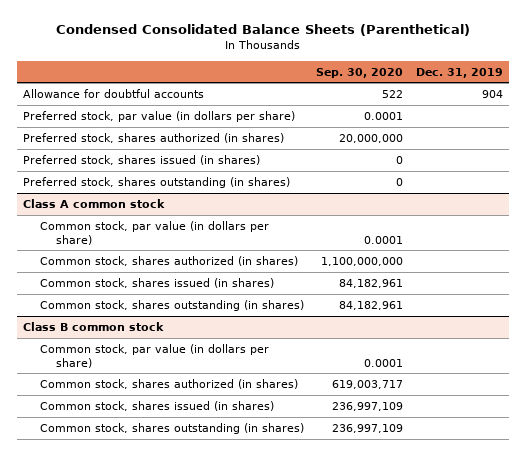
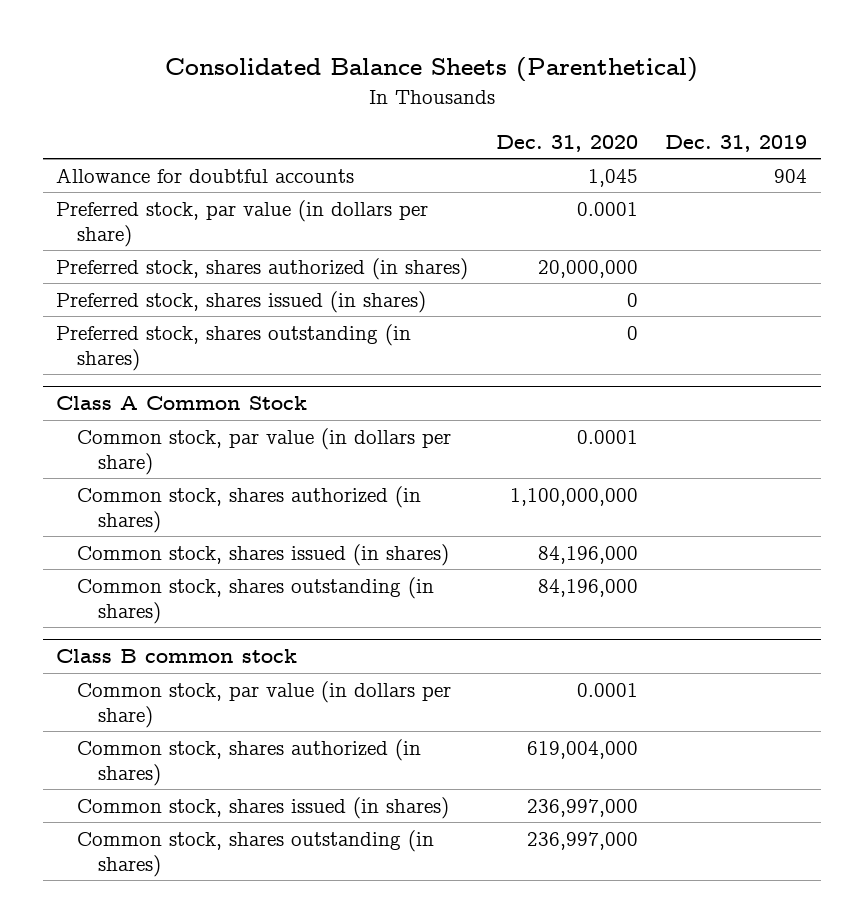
[56,24,471,37] Condensed Consolidated Balance Sheets (Parenthetical) -> [164,57,698,83] Consolidated Balance Sheets (Parenthetical)
[316,67,404,78] Sep. 30, 2020 -> none
none -> [495,134,638,152] Dec. 31, 2020
[23,198,166,208] Class A common stock -> [56,396,308,411] Class A Common Stock

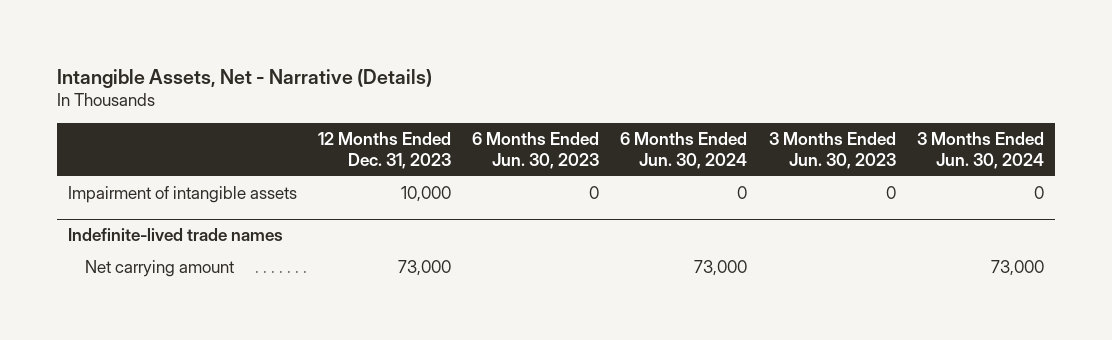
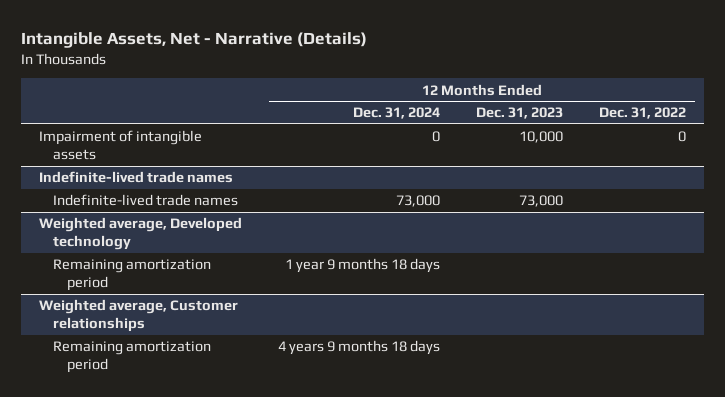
[472,132,600,169] 6 Months Ended Jun. 30, 2023 -> none
[620,132,748,169] 6 Months Ended Jun. 30, 2024 -> none
[768,132,896,169] 3 Months Ended Jun. 30, 2023 -> none
[916,132,1044,169] 3 Months Ended Jun. 30, 2024 -> none
none -> [352,107,440,120] Dec. 31, 2024
none -> [598,107,686,120] Dec. 31, 2022
[84,260,234,278] Net carrying amount -> [53,194,239,207] Indefinite-lived trade names
none -> [38,217,242,251] Weighted average, Developed technology
none -> [53,259,212,292] Remaining amortization period
none -> [38,299,238,333] Weighted average, Customer relationships
none -> [53,341,212,374] Remaining amortization period

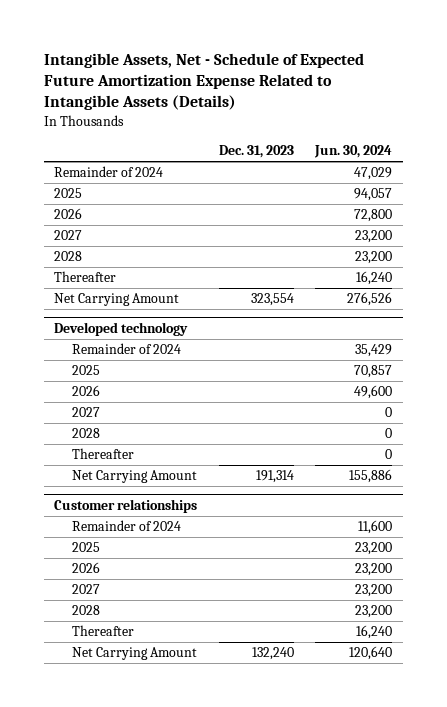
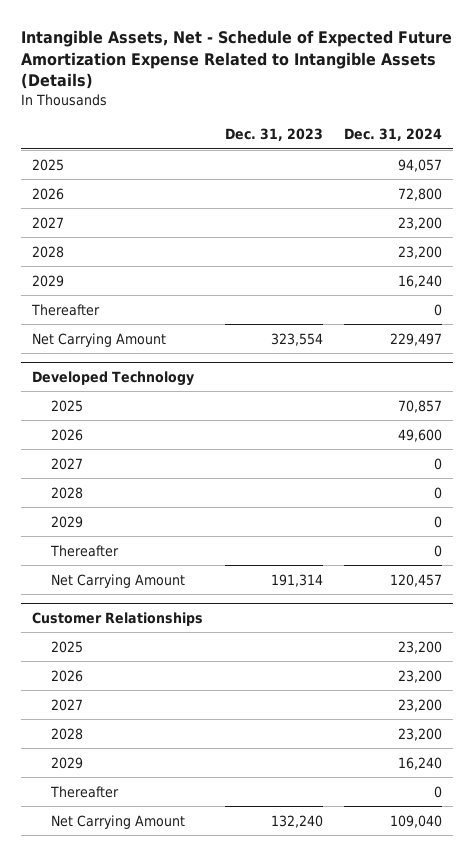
[314,144,393,158] Jun. 30, 2024 -> none
none -> [344,128,443,142] Dec. 31, 2024
[54,166,164,178] Remainder of 2024 -> none
none -> [31,274,64,287] 2029
[71,343,181,355] Remainder of 2024 -> none
[54,321,189,336] Developed technology -> [31,370,194,386] Developed Technology
none -> [50,515,83,528] 2029
[71,520,181,532] Remainder of 2024 -> none
[54,498,198,513] Customer relationships -> [31,611,203,626] Customer Relationships
none -> [50,756,83,769] 2029

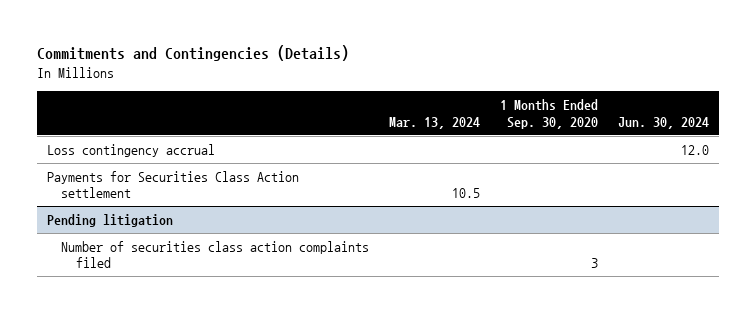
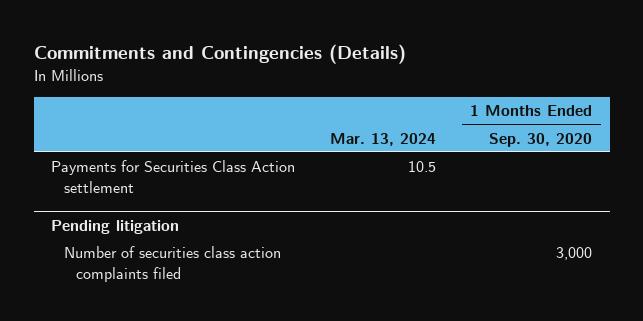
[617,116,709,129] Jun. 30, 2024 -> none
[46,143,215,157] Loss contingency accrual -> none
[591,258,599,269] 3 -> [556,247,593,261] 3,000

